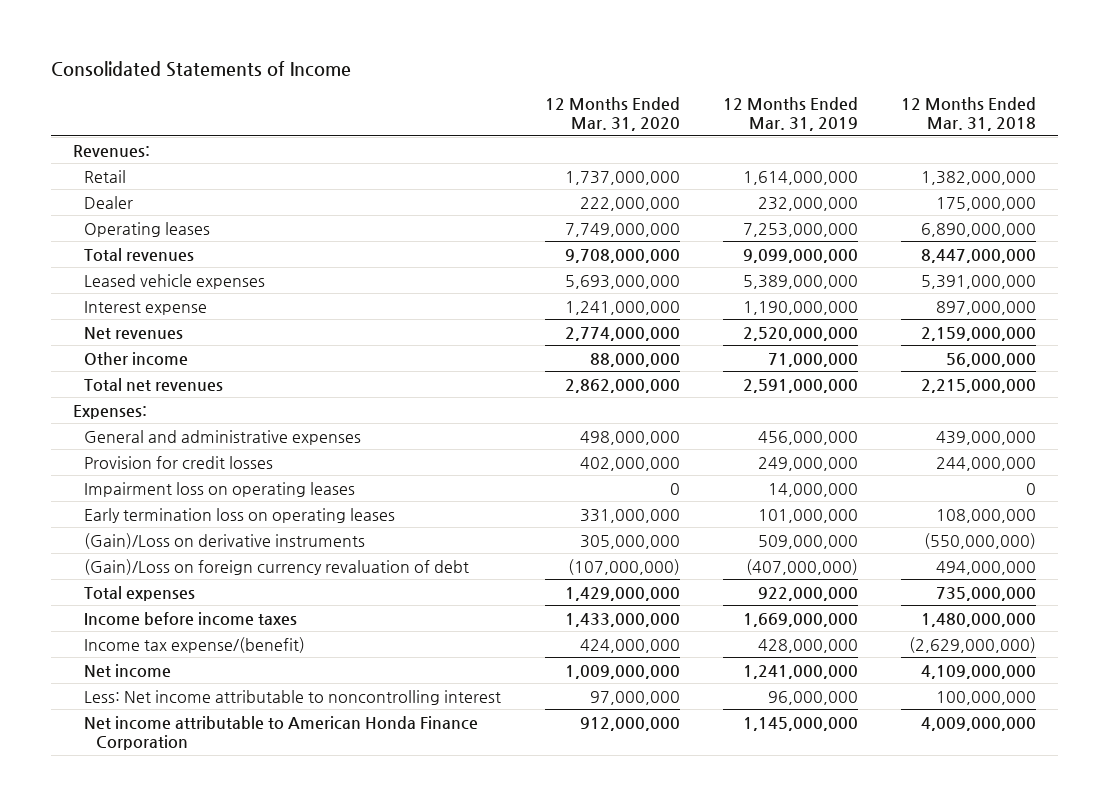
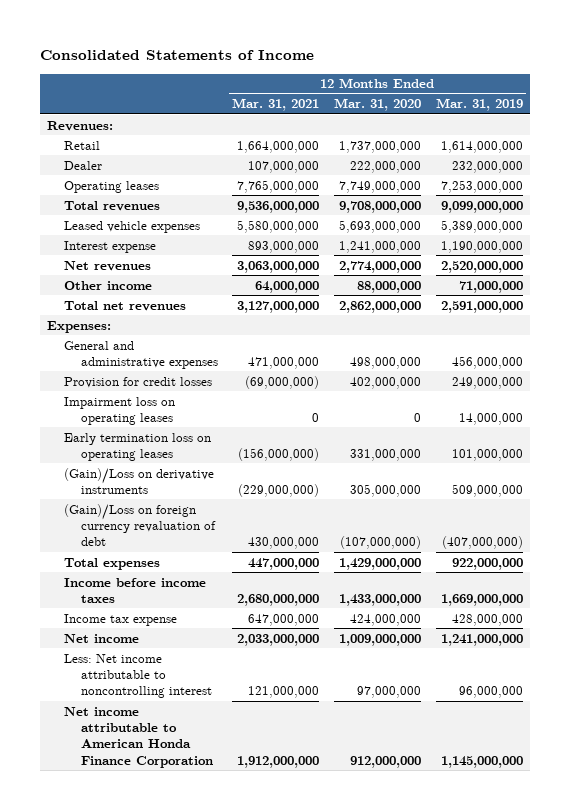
[901,96,1037,132] 12 Months Ended Mar. 31, 2018 -> none
none -> [232,98,320,112] Mar. 31, 2021
[84,636,306,653] Income tax expense/(benefit) -> [63,613,177,626] Income tax expense

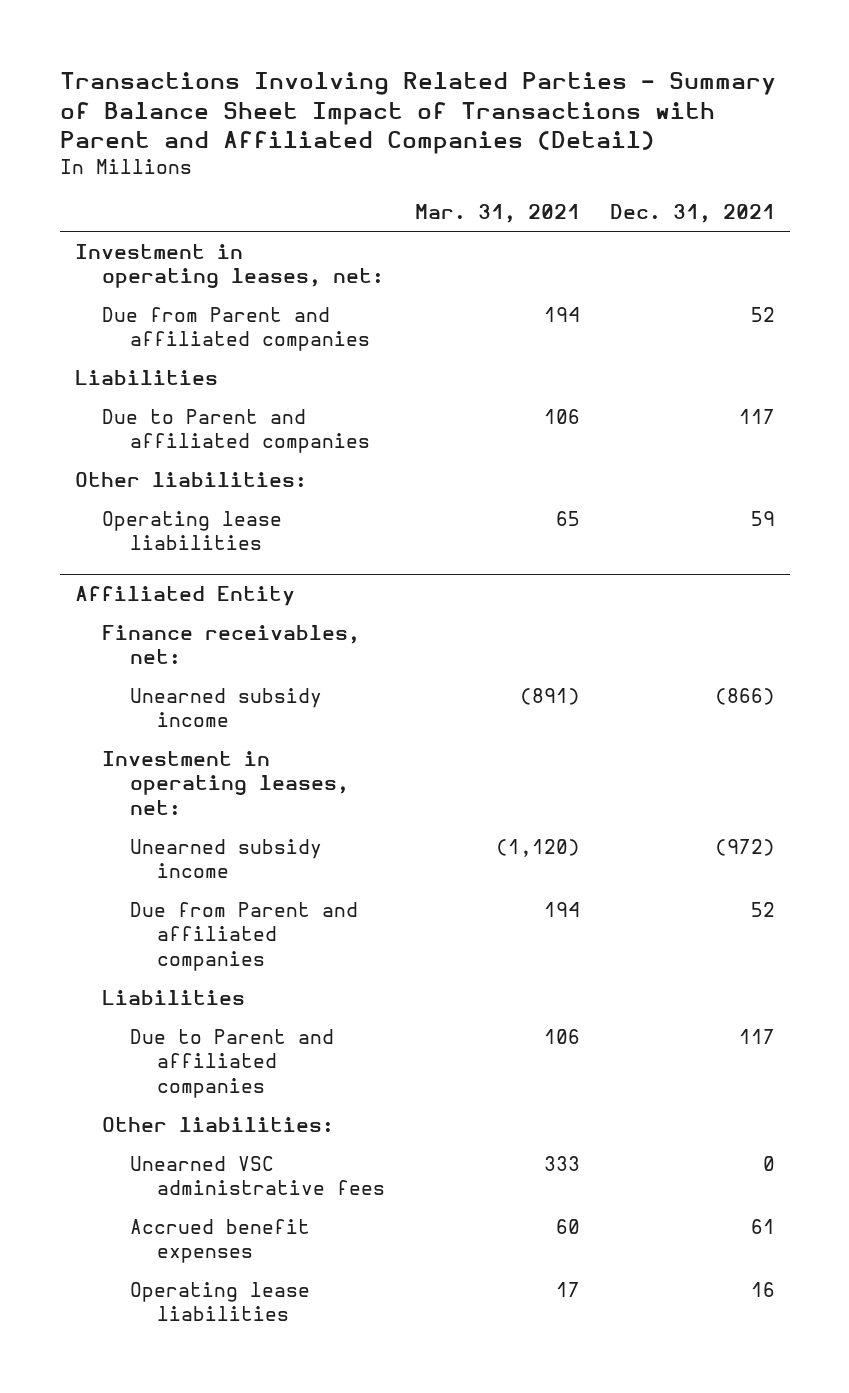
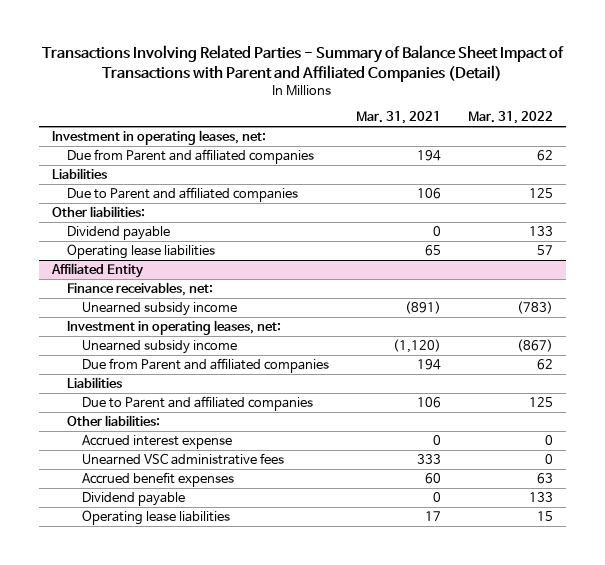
[609,204,775,224] Dec. 31, 2021 -> none
none -> [467,111,553,125] Mar. 31, 2022
none -> [66,225,170,240] Dividend payable
none -> [81,434,232,449] Accrued interest expense
none -> [81,491,185,506] Dividend payable

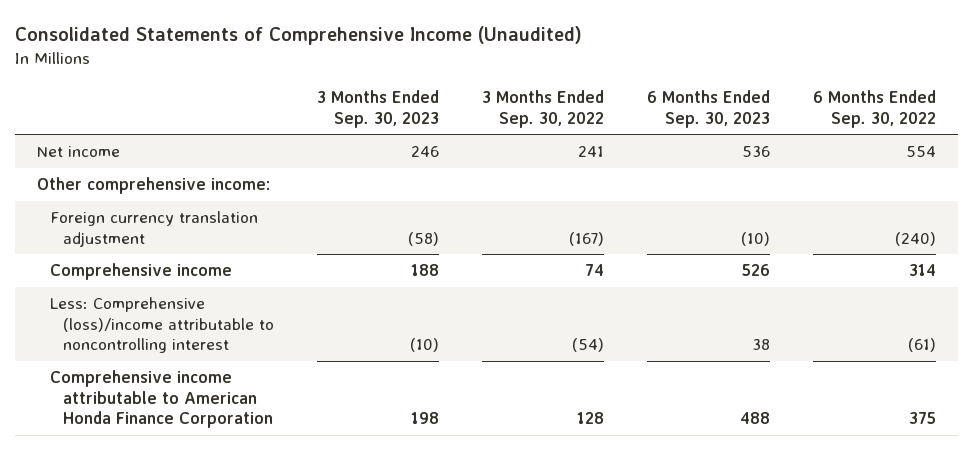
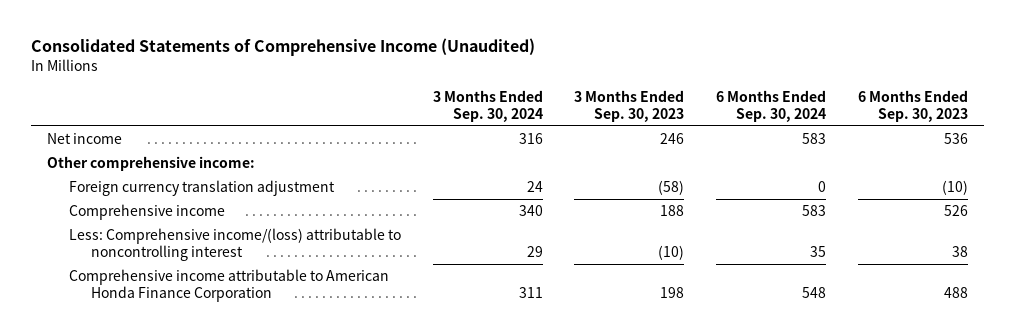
[482,90,605,128] 3 Months Ended Sep. 30, 2022 -> none
[813,90,937,128] 6 Months Ended Sep. 30, 2022 -> none
none -> [432,90,543,122] 3 Months Ended Sep. 30, 2024
none -> [715,90,826,122] 6 Months Ended Sep. 30, 2024
[50,297,275,354] Less: Comprehensive (loss)/income attributable to noncontrolling interest -> [68,228,401,261] Less: Comprehensive income/(loss) attributable to noncontrolling interest

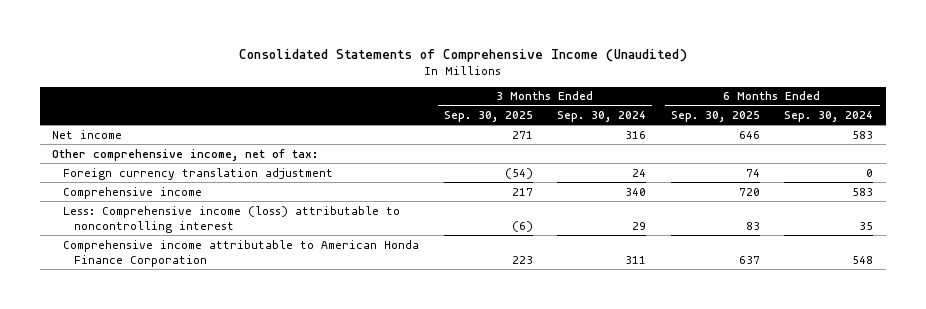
[574,90,685,122] 3 Months Ended Sep. 30, 2023 -> none
[857,90,968,122] 6 Months Ended Sep. 30, 2023 -> none
none -> [443,111,533,123] Sep. 30, 2025
none -> [670,111,760,123] Sep. 30, 2025
[46,156,255,172] Other comprehensive income: -> [52,148,319,161] Other comprehensive income, net of tax:
[68,228,401,261] Less: Comprehensive income/(loss) attributable to noncontrolling interest -> [63,205,401,233] Less: Comprehensive income (loss) attributable to noncontrolling interest

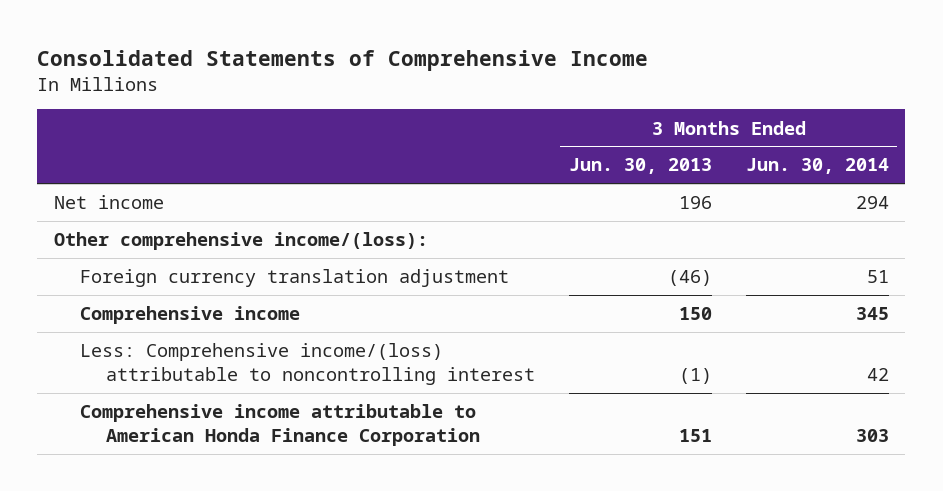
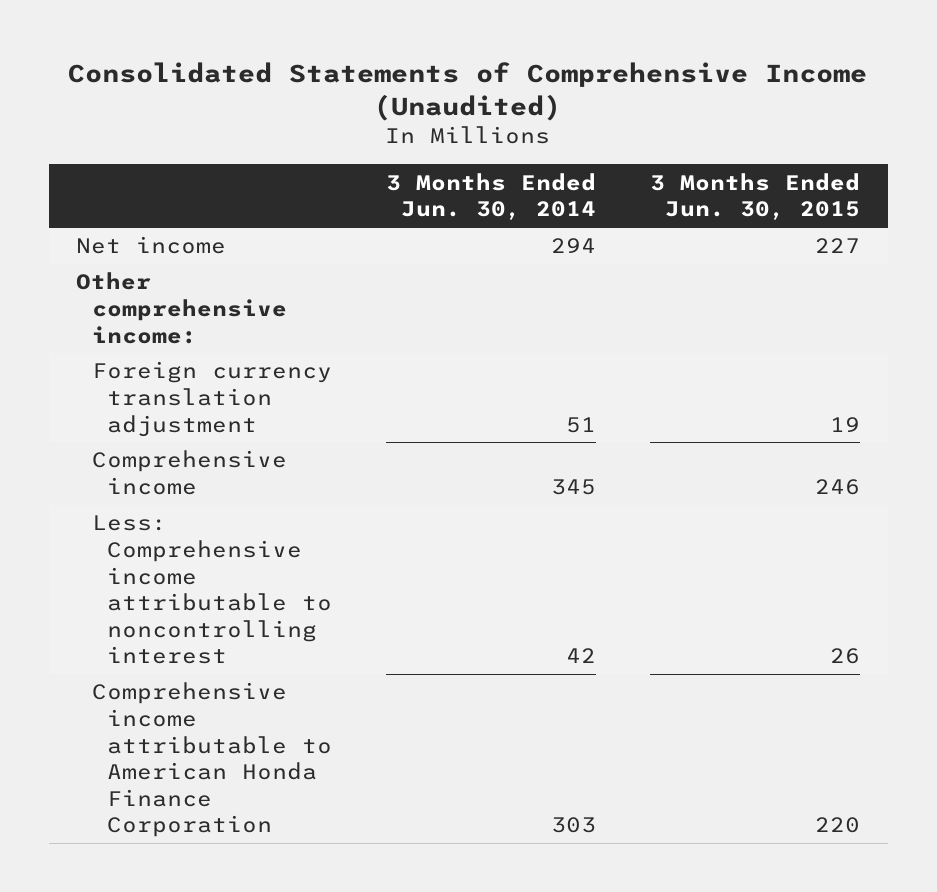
[37,50,649,72] Consolidated Statements of Comprehensive Income -> [68,62,868,121] Consolidated Statements of Comprehensive Income (Unaudited)
[568,158,712,175] Jun. 30, 2013 -> none
none -> [650,172,861,221] 3 Months Ended Jun. 30, 2015
[54,232,429,251] Other comprehensive income/(loss): -> [76,272,287,344] Other comprehensive income:
[80,343,536,385] Less: Comprehensive income/(loss) attributable to noncontrolling interest -> [91,515,332,665] Less: Comprehensive income attributable to noncontrolling interest

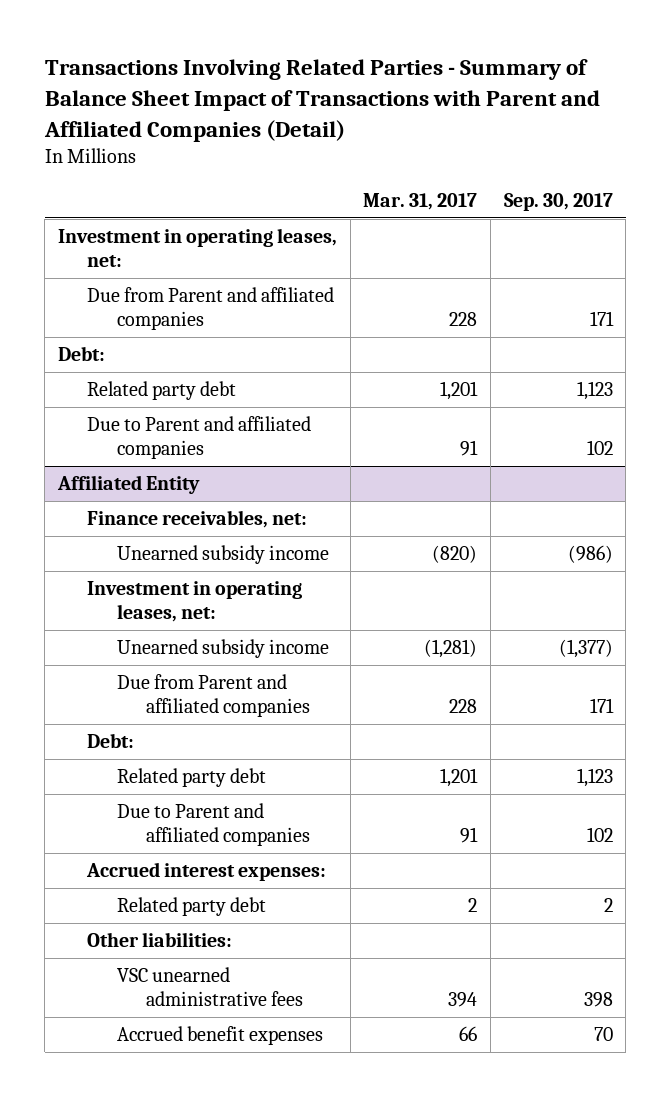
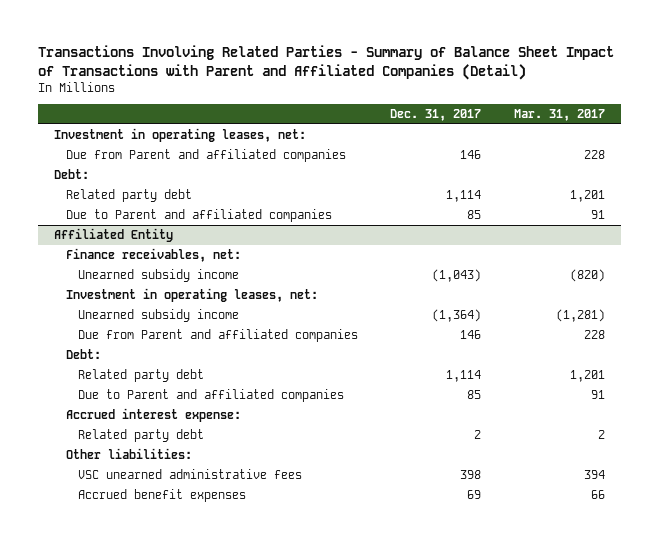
[503,193,613,212] Sep. 30, 2017 -> none
none -> [390,109,482,122] Dec. 31, 2017
[86,862,327,882] Accrued interest expenses: -> [65,408,241,423] Accrued interest expense:

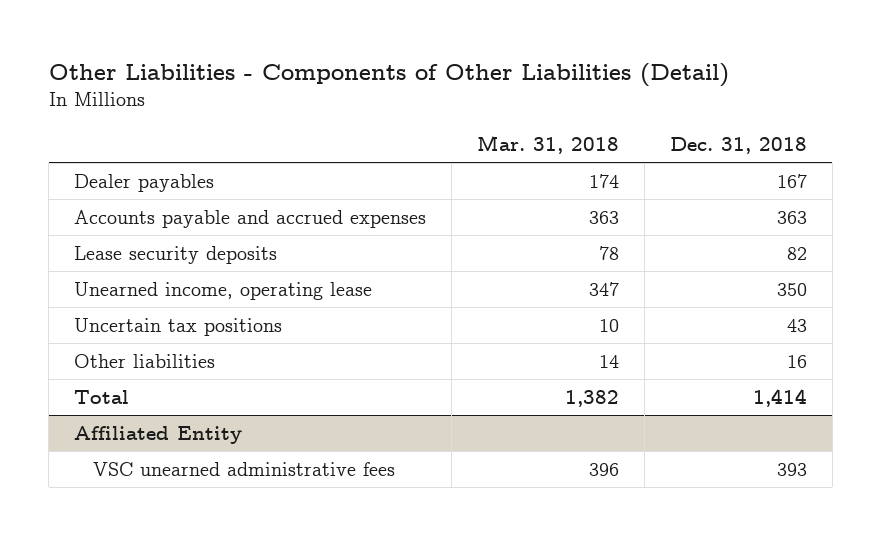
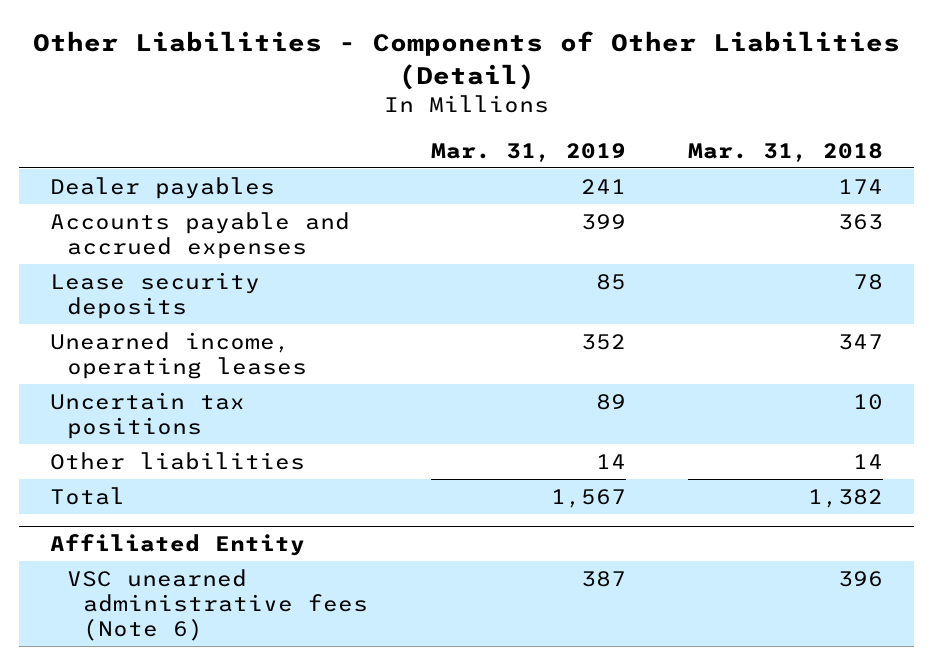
[669,137,807,155] Dec. 31, 2018 -> none
none -> [430,142,626,162] Mar. 31, 2019
[74,281,373,300] Unearned income, operating lease -> [49,331,307,380] Unearned income, operating leases
[92,461,395,476] VSC unearned administrative fees -> [66,568,369,642] VSC unearned administrative fees (Note 6)

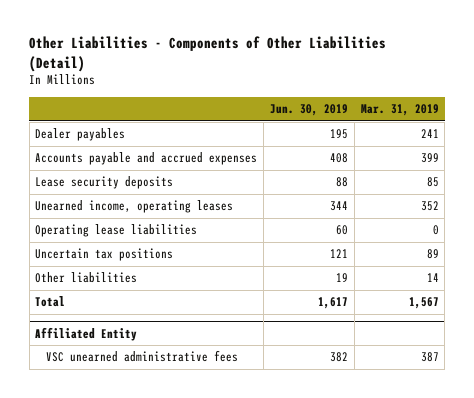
[688,142,884,162] Mar. 31, 2018 -> none
none -> [270,104,349,117] Jun. 30, 2019
none -> [35,224,198,238] Operating lease liabilities
[66,568,369,642] VSC unearned administrative fees (Note 6) -> [46,350,239,363] VSC unearned administrative fees

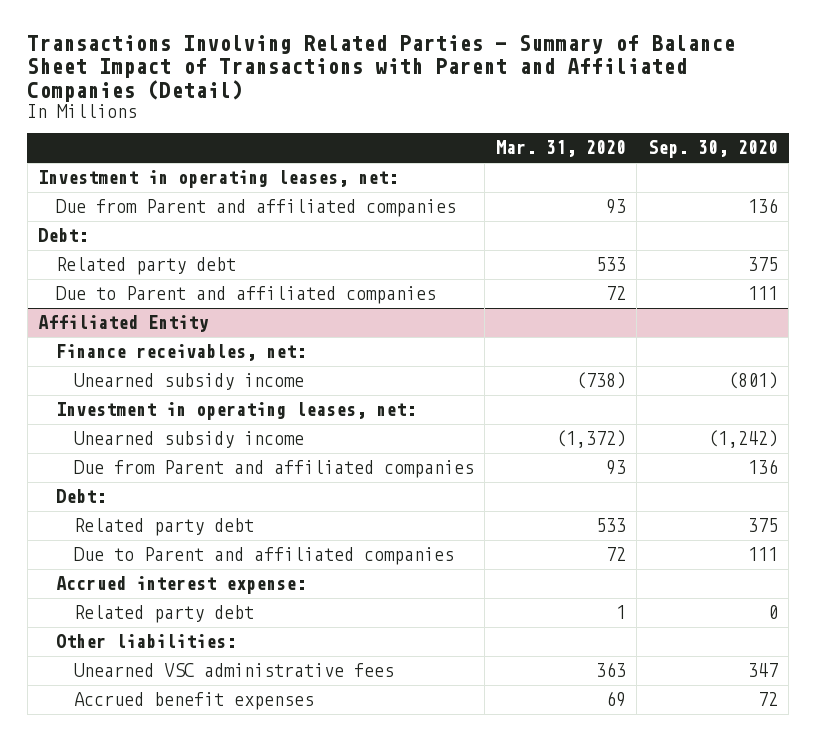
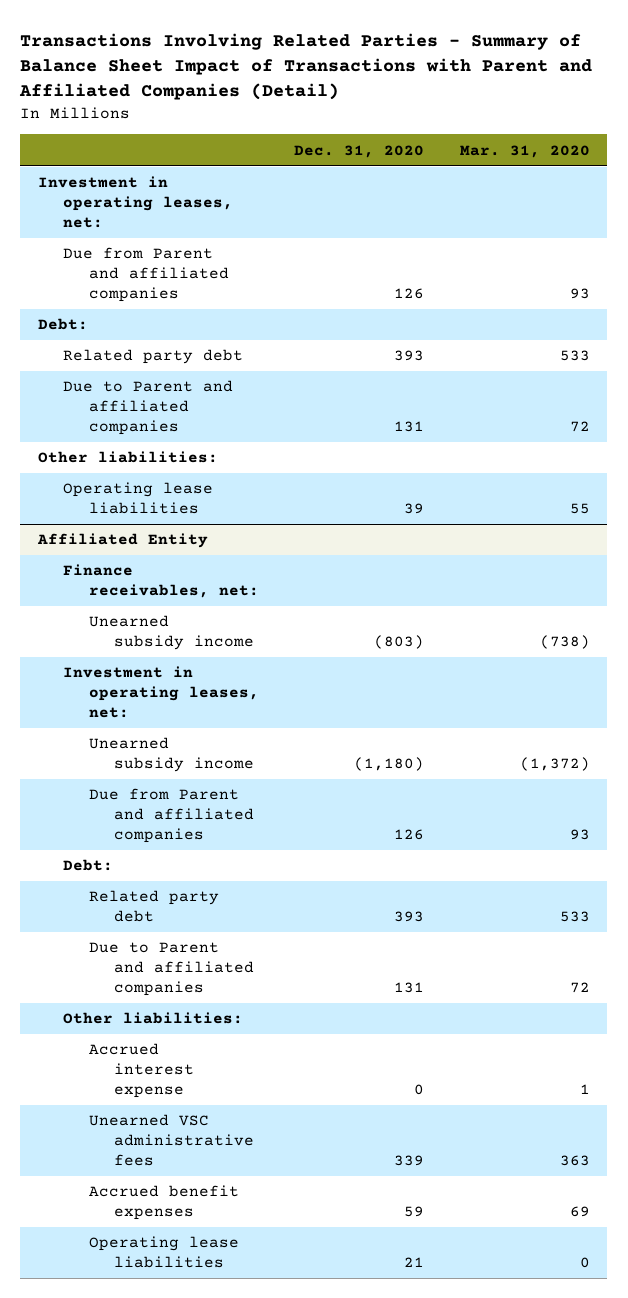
[647,140,778,159] Sep. 30, 2020 -> none
none -> [294,144,425,158] Dec. 31, 2020
none -> [38,451,219,464] Other liabilities:
none -> [63,482,214,515] Operating lease liabilities
[55,576,306,595] Accrued interest expense: -> none
[73,605,254,624] Related party debt -> none
none -> [88,1043,194,1098] Accrued interest expense
none -> [88,1236,239,1269] Operating lease liabilities

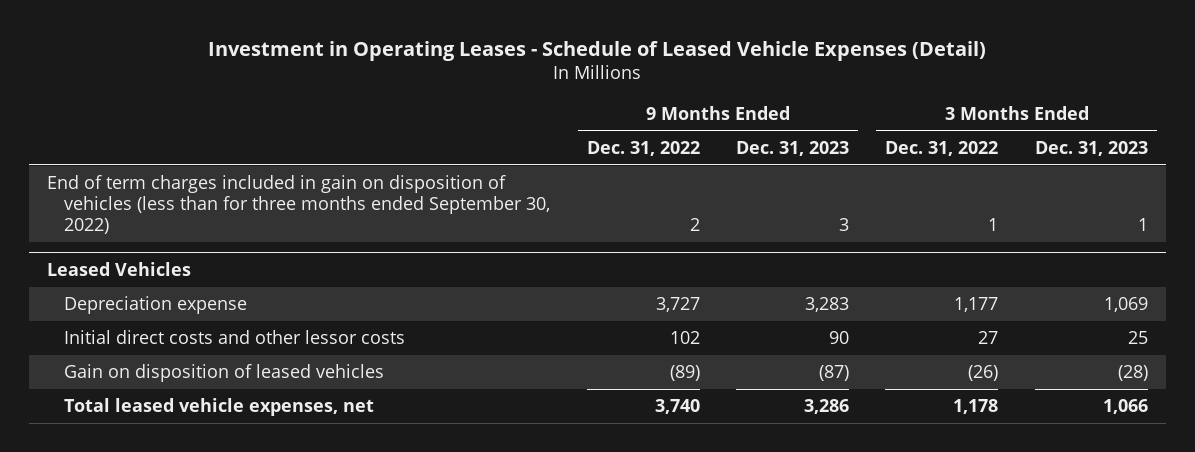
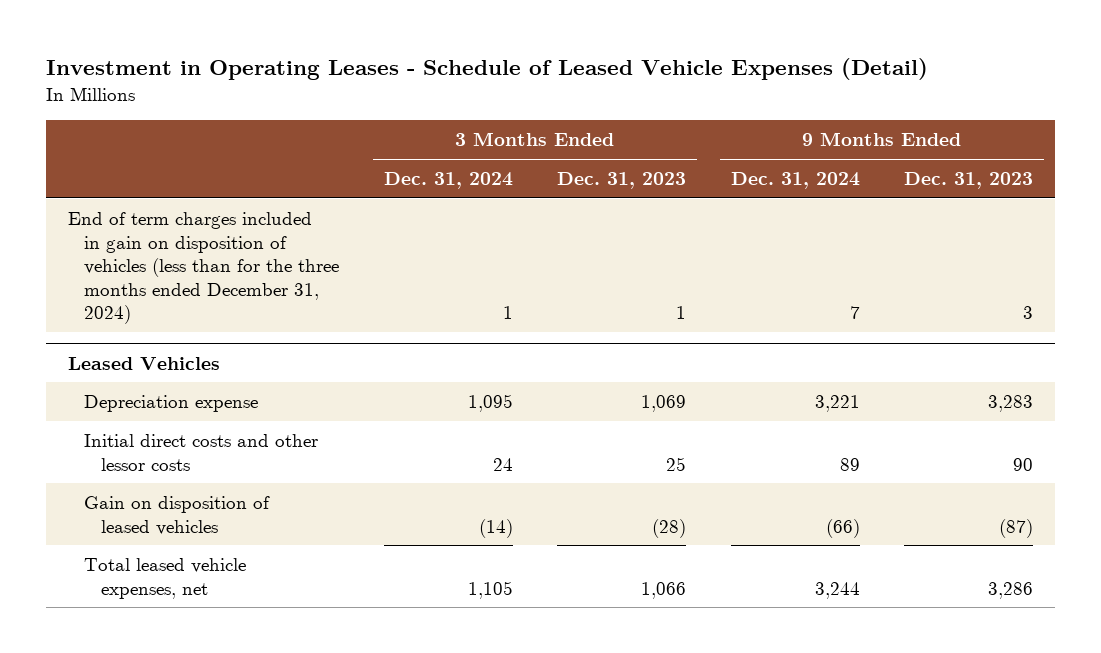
[586,140,700,156] Dec. 31, 2022 -> none
[885,140,999,156] Dec. 31, 2022 -> none
none -> [383,172,513,190] Dec. 31, 2024
none -> [730,172,860,190] Dec. 31, 2024
[46,175,551,235] End of term charges included in gain on disposition of vehicles (less than for three months ended September 30, 2022) -> [67,211,340,325] End of term charges included in gain on disposition of vehicles (less than for the three months ended December 31, 2024)

